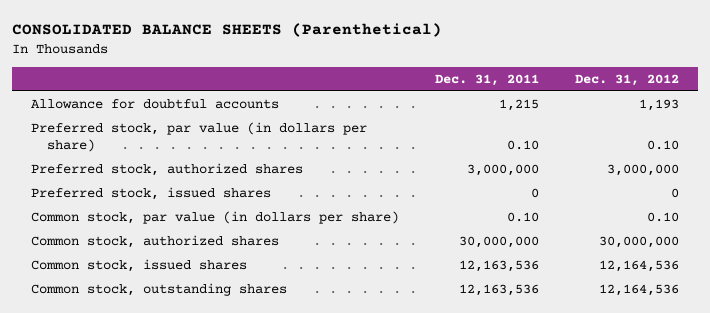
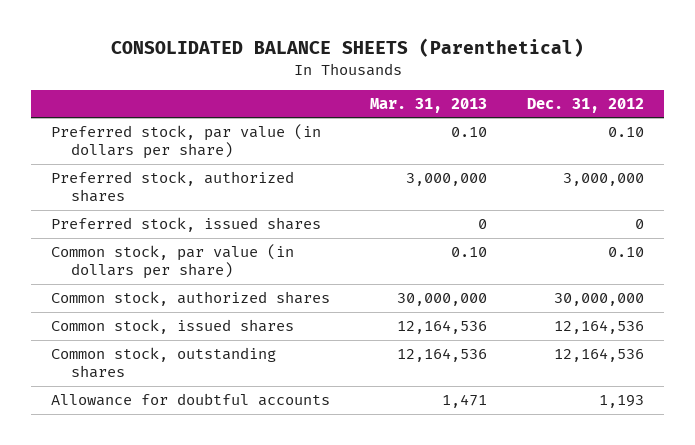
[434,73,539,86] Dec. 31, 2011 -> none
none -> [370,97,488,113] Mar. 31, 2013
[30,99,279,110] Allowance for doubtful accounts -> [50,393,330,407] Allowance for doubtful accounts

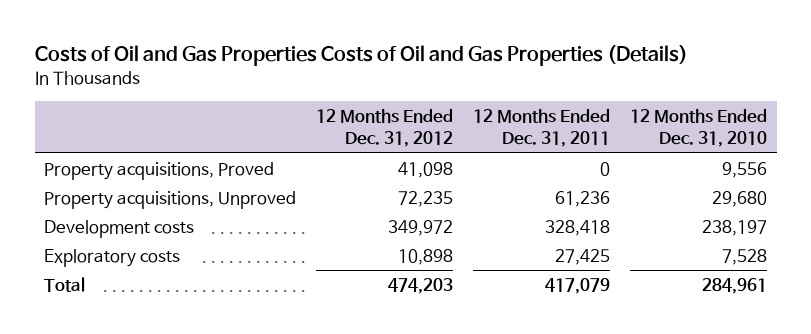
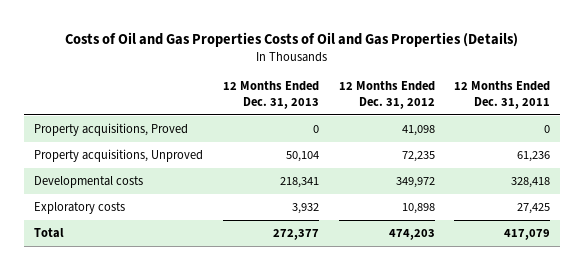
[629,109,767,148] 12 Months Ended Dec. 31, 2010 -> none
none -> [222,81,319,109] 12 Months Ended Dec. 31, 2013
[44,219,195,238] Development costs -> [33,176,143,189] Developmental costs

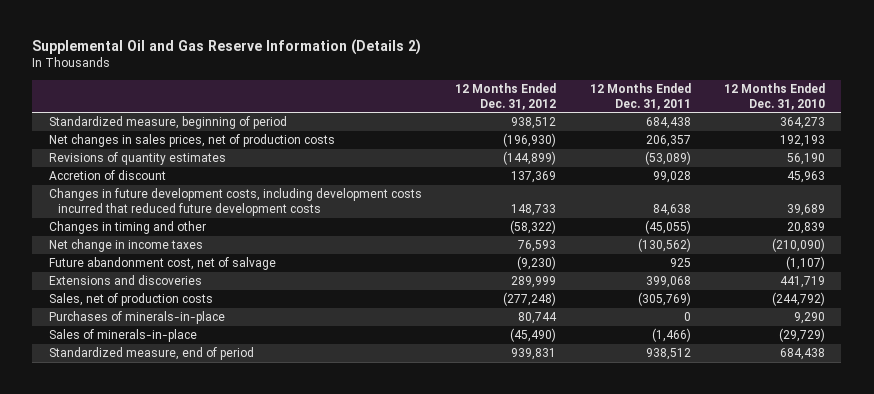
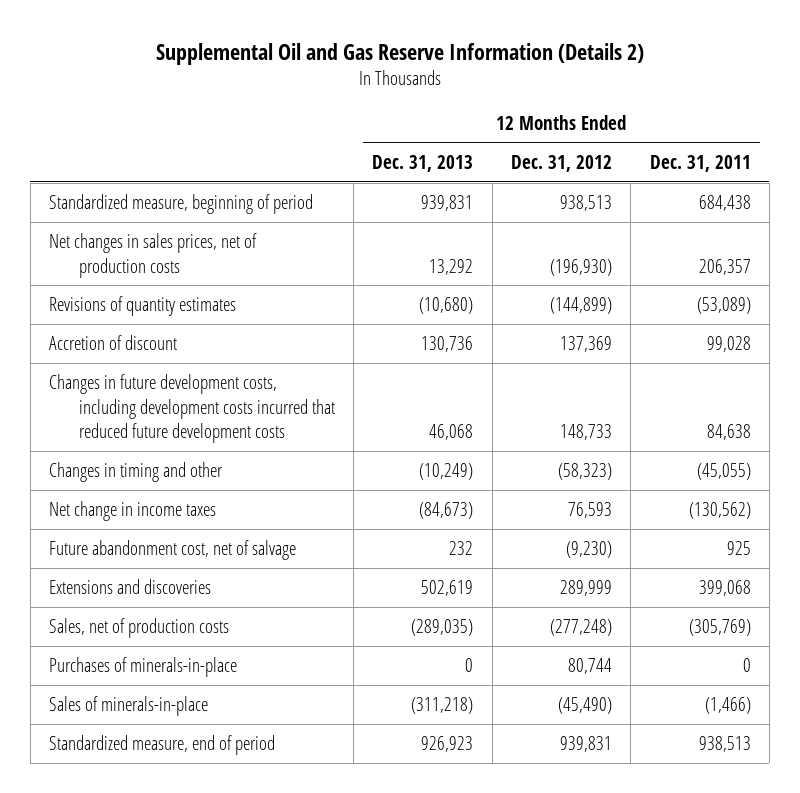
[723,82,825,110] 12 Months Ended Dec. 31, 2010 -> none
none -> [372,155,474,173] Dec. 31, 2013
[511,117,557,130] 938,512 -> [559,195,612,212] 938,513
[510,220,557,235] (58,322) -> [557,463,612,481] (58,323)
[645,348,691,361] 938,512 -> [698,736,751,753] 938,513

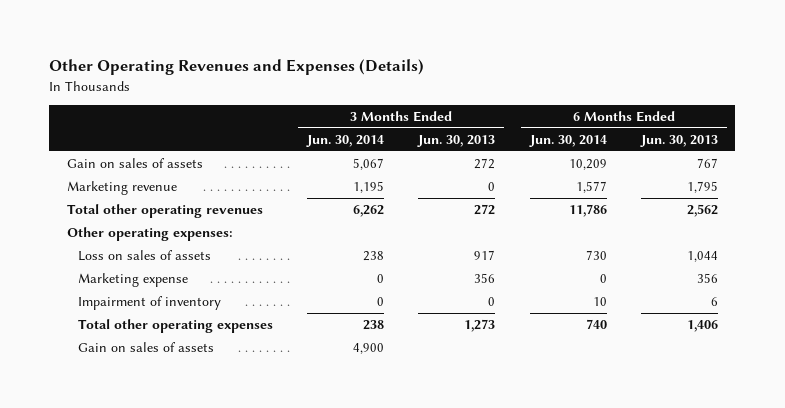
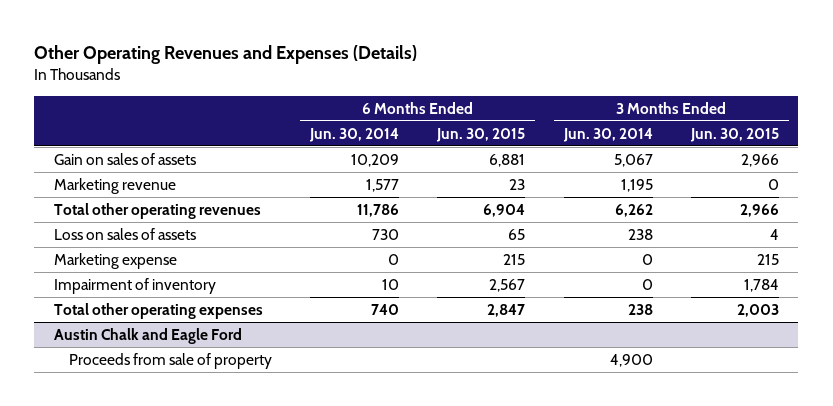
[417,134,496,147] Jun. 30, 2013 -> none
[640,134,719,147] Jun. 30, 2013 -> none
none -> [436,127,526,142] Jun. 30, 2015
none -> [690,127,780,142] Jun. 30, 2015
[66,227,233,242] Other operating expenses: -> none
[77,342,214,353] Gain on sales of assets -> none
none -> [53,328,242,345] Austin Chalk and Eagle Ford
none -> [68,353,272,370] Proceeds from sale of property

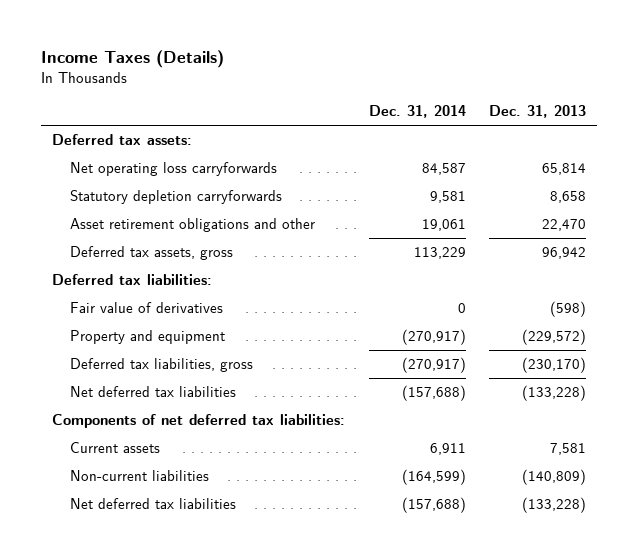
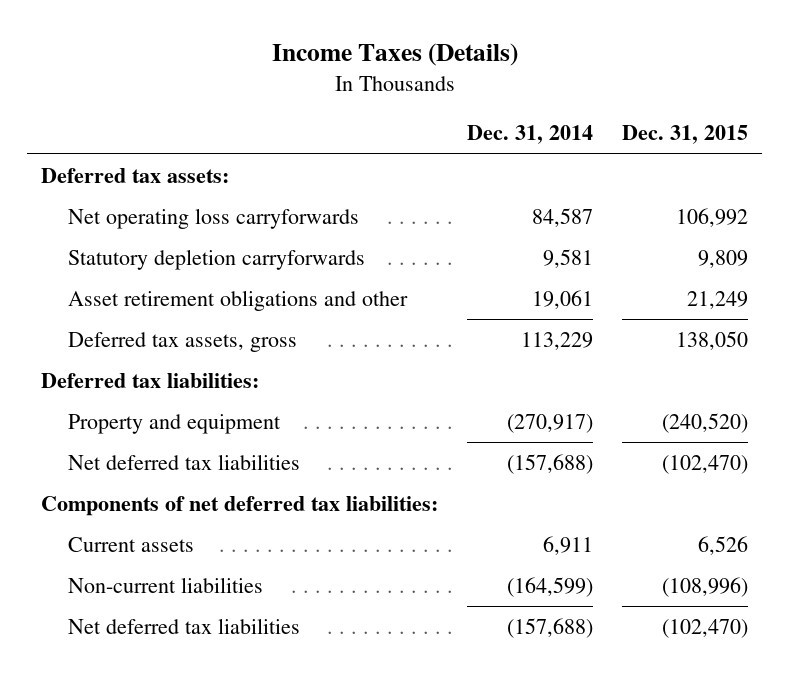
[488,105,586,119] Dec. 31, 2013 -> none
none -> [621,125,748,145] Dec. 31, 2015
[70,302,224,314] Fair value of derivatives -> none
[70,358,254,373] Deferred tax liabilities, gross -> none

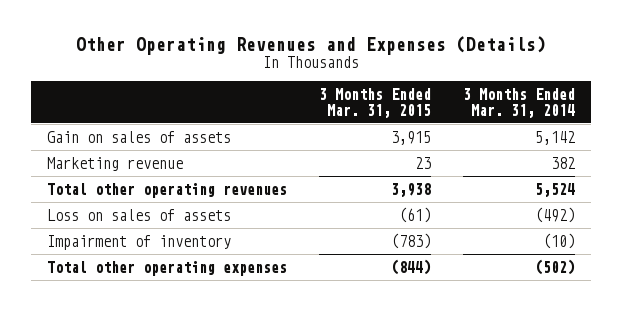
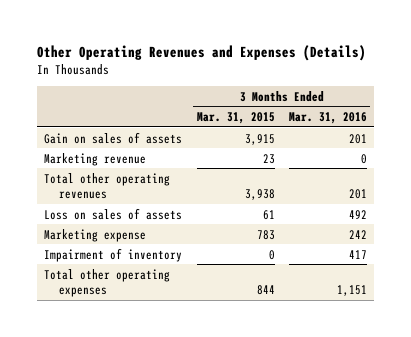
[463,87,576,119] 3 Months Ended Mar. 31, 2014 -> none
none -> [288,112,367,125] Mar. 31, 2016
[399,206,432,223] (61) -> [262,209,275,220] 61
none -> [44,228,147,242] Marketing expense
[391,232,432,249] (783) -> [268,249,275,260] 0
[391,258,432,275] (844) -> [256,284,275,295] 844

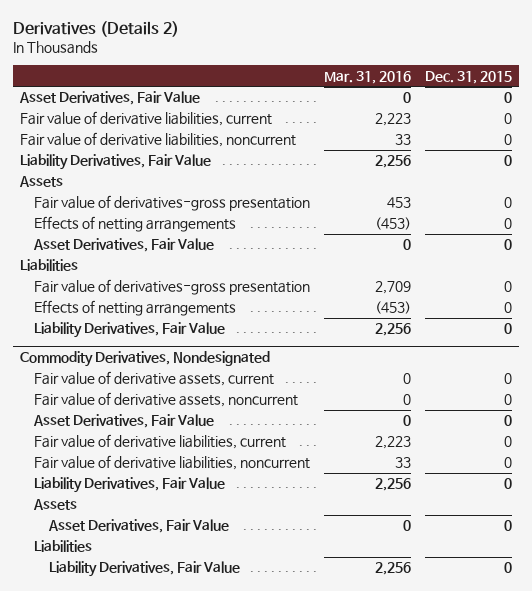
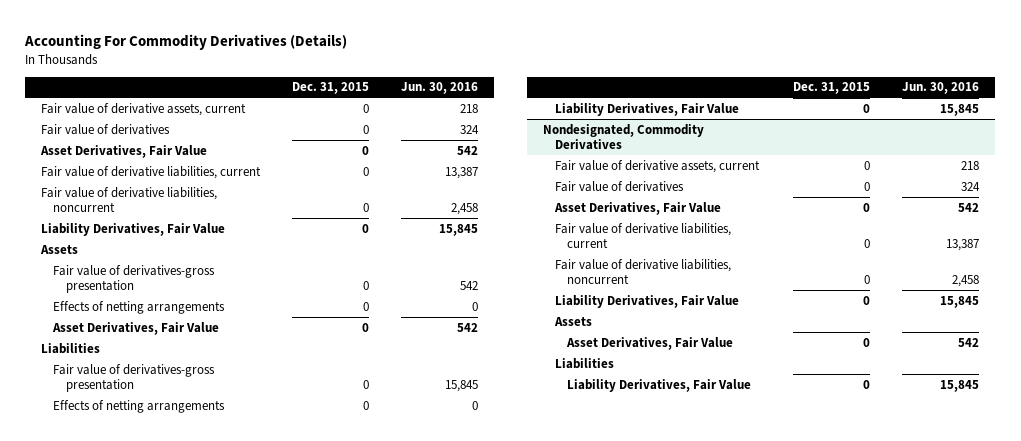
[12,20,179,37] Derivatives (Details 2) -> [24,33,348,50] Accounting For Commodity Derivatives (Details)
[324,70,412,84] Mar. 31, 2016 -> none
none -> [400,82,478,95] Jun. 30, 2016
none -> [41,102,247,116] Fair value of derivative assets, current
none -> [41,123,171,135] Fair value of derivatives
[19,351,270,368] Commodity Derivatives, Nondesignated -> [542,123,704,151] Nondesignated, Commodity Derivatives
[34,392,299,408] Fair value of derivative assets, noncurrent -> [554,180,684,192] Fair value of derivatives

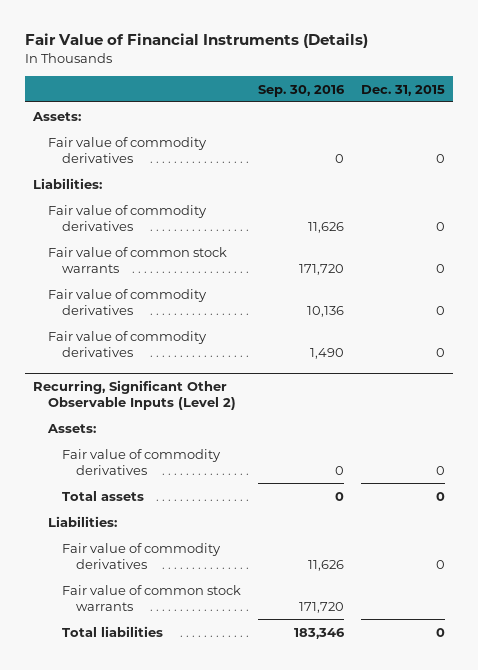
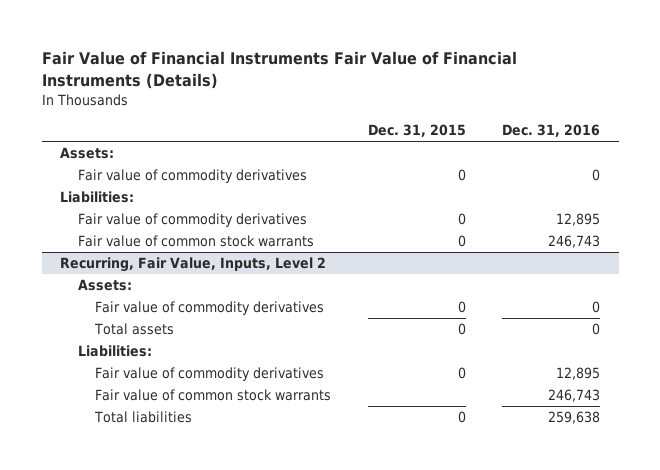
[24,33,368,49] Fair Value of Financial Instruments (Details) -> [41,50,517,89] Fair Value of Financial Instruments Fair Value of Financial Instruments (Details)
[257,84,345,97] Sep. 30, 2016 -> none
none -> [502,124,601,138] Dec. 31, 2016
[47,288,207,315] Fair value of commodity derivatives -> none
[47,330,207,357] Fair value of commodity derivatives -> none
[33,379,236,411] Recurring, Significant Other Observable Inputs (Level 2) -> none
none -> [60,257,327,273] Recurring, Fair Value, Inputs, Level 2

